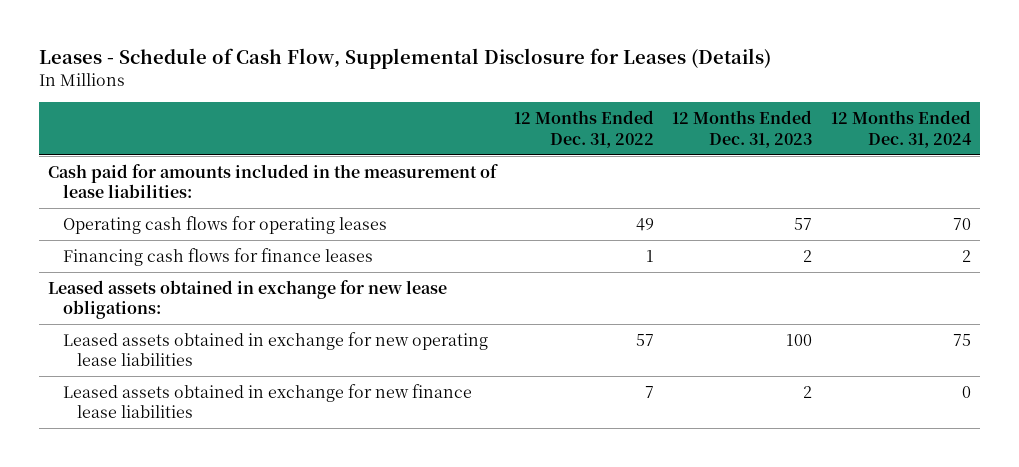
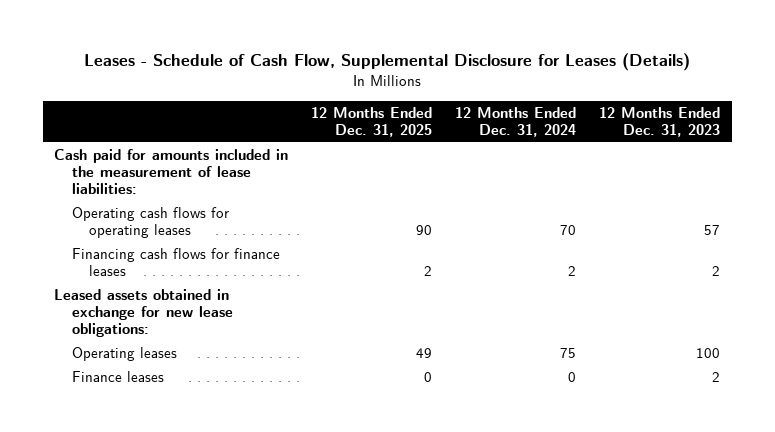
[514,110,655,148] 12 Months Ended Dec. 31, 2022 -> none
none -> [311,106,433,137] 12 Months Ended Dec. 31, 2025
[62,331,488,367] Leased assets obtained in exchange for new operating lease liabilities -> [71,347,177,362] Operating leases
[62,383,472,419] Leased assets obtained in exchange for new finance lease liabilities -> [71,371,164,383] Finance leases

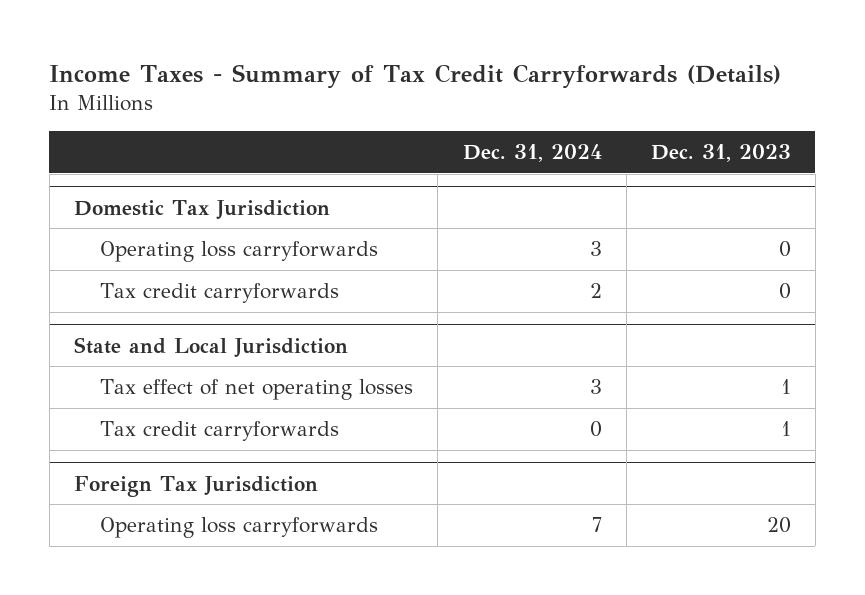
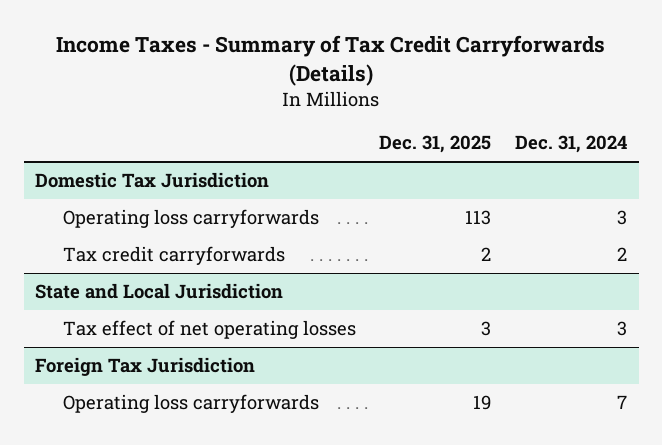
[650,144,791,163] Dec. 31, 2023 -> none
none -> [379,135,492,154] Dec. 31, 2025
[100,421,340,442] Tax credit carryforwards -> none

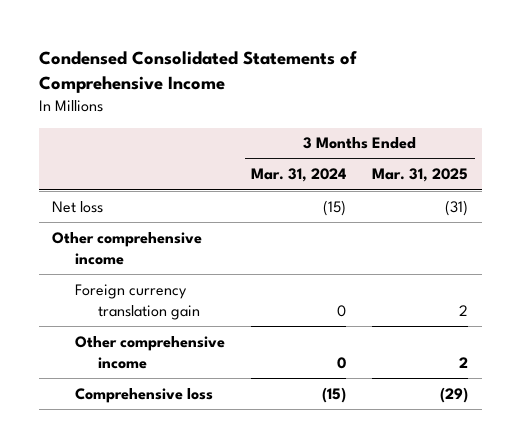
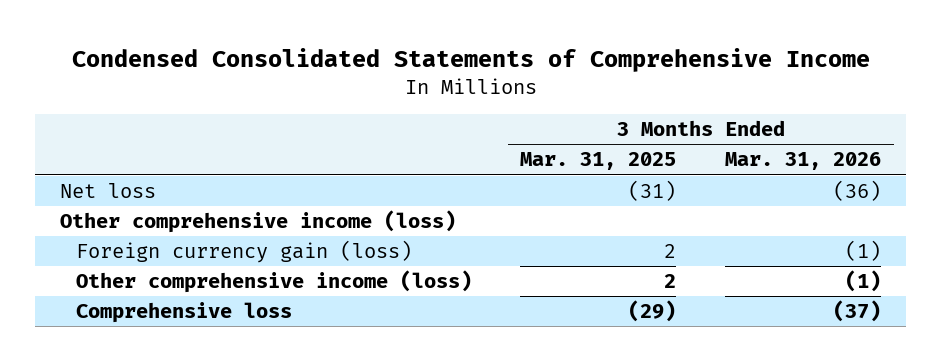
[251,168,347,183] Mar. 31, 2024 -> none
none -> [725,152,882,171] Mar. 31, 2026
[52,231,203,265] Other comprehensive income -> [59,210,456,234] Other comprehensive income (loss)
[75,283,201,320] Foreign currency translation gain -> [75,240,412,264] Foreign currency gain (loss)
[75,335,226,369] Other comprehensive income -> [75,270,472,294] Other comprehensive income (loss)

